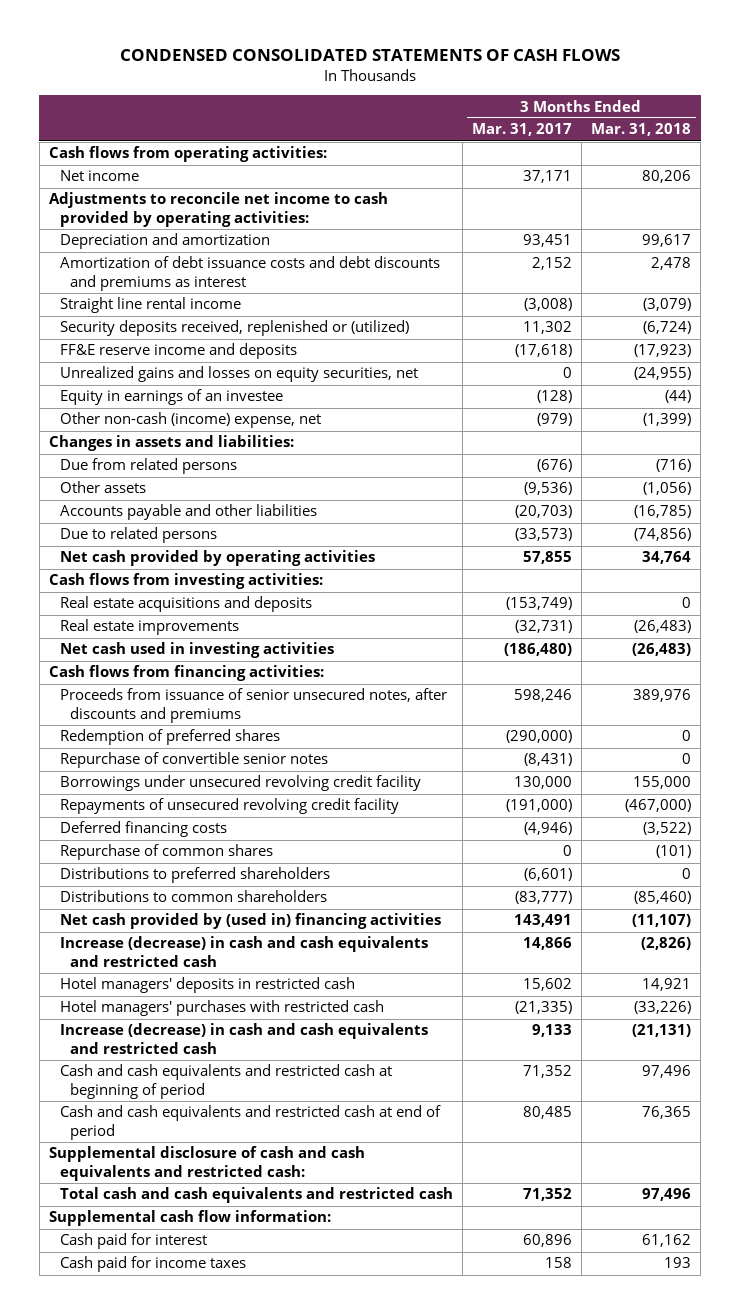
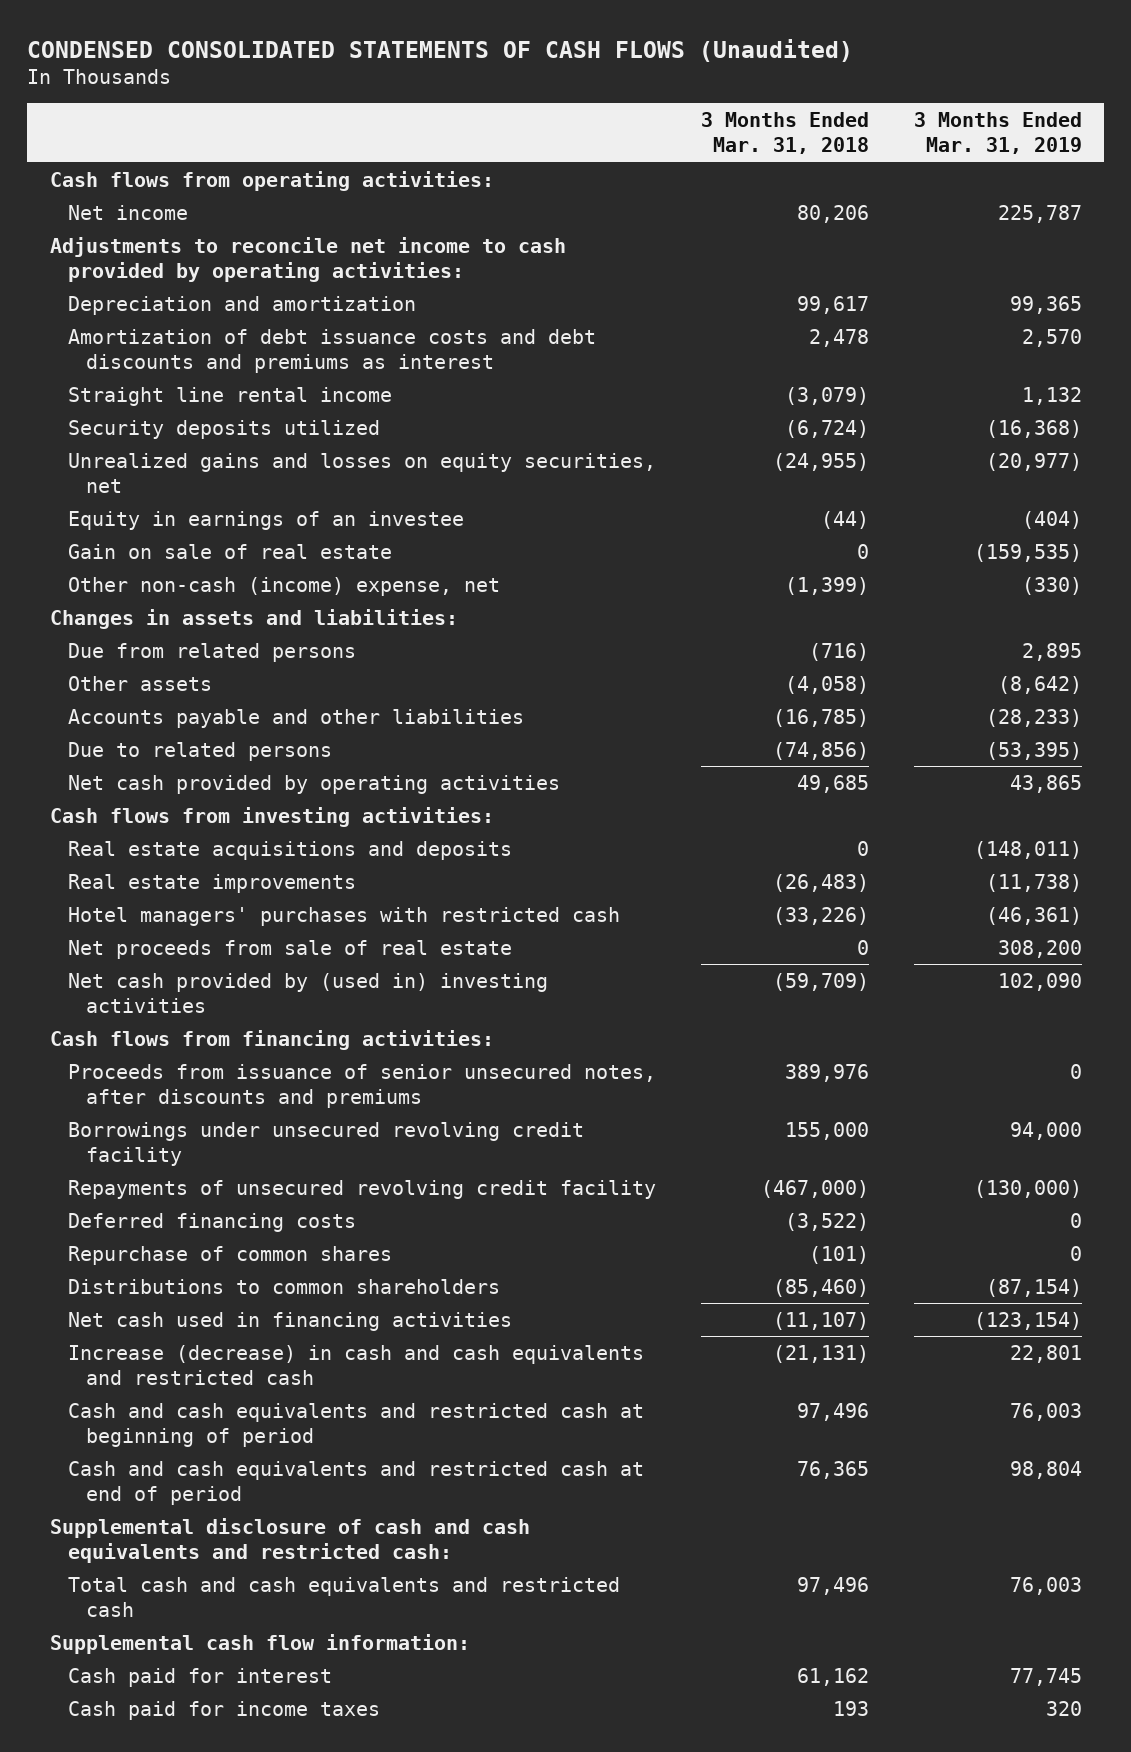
[119,49,620,62] CONDENSED CONSOLIDATED STATEMENTS OF CASH FLOWS -> [27,38,854,62] CONDENSED CONSOLIDATED STATEMENTS OF CASH FLOWS (Unaudited)
[471,123,572,137] Mar. 31, 2017 -> none
none -> [913,112,1082,155] 3 Months Ended Mar. 31, 2019
[59,343,297,360] FF&E reserve income and deposits -> none
[59,320,409,337] Security deposits received, replenished or (utilized) -> [68,419,381,439] Security deposits utilized
none -> [68,543,393,559] Gain on sale of real estate
[642,482,691,496] (1,056) -> [784,675,869,694] (4,058)
[641,551,691,565] 34,764 -> [796,774,869,793] 49,685
[59,1000,384,1017] Hotel managers' purchases with restricted cash -> [68,906,621,926] Hotel managers' purchases with restricted cash
none -> [68,939,513,959] Net proceeds from sale of real estate
[59,642,334,659] Net cash used in investing activities -> [68,972,549,1013] Net cash provided by (used in) investing activities
[631,643,691,657] (26,483) -> [772,972,869,991] (59,709)
[59,729,280,746] Redemption of preferred shares -> none
[59,752,328,769] Repurchase of convertible senior notes -> none
[59,867,330,884] Distributions to preferred shareholders -> none
[59,936,428,968] Increase (decrease) in cash and cash equivalents and restricted cash -> none
[59,977,355,994] Hotel managers' deposits in restricted cash -> none
[59,913,441,930] Net cash provided by (used in) financing activities -> [68,1311,513,1331] Net cash used in financing activities

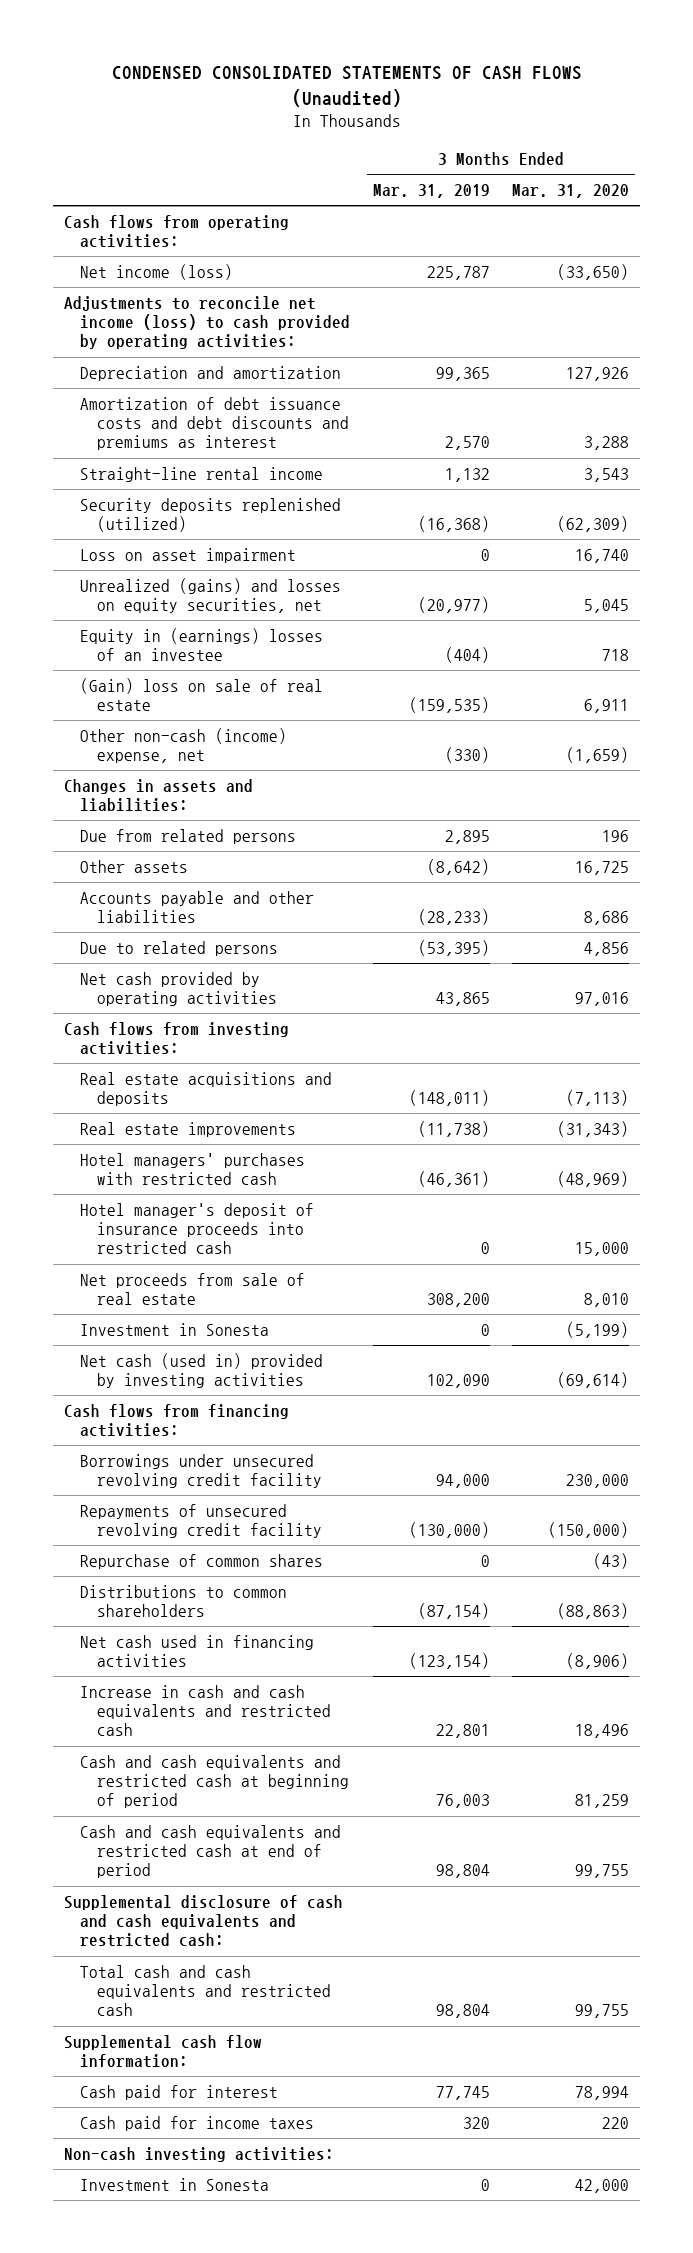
[700,112,869,155] 3 Months Ended Mar. 31, 2018 -> none
none -> [512,184,630,199] Mar. 31, 2020
[68,204,189,220] Net income -> [80,263,234,280] Net income (loss)
[49,236,566,282] Adjustments to reconcile net income to cash provided by operating activities: -> [64,295,351,350] Adjustments to reconcile net income (loss) to cash provided by operating activities:
[68,386,393,406] Straight line rental income -> [80,466,324,482] Straight-line rental income
[68,419,381,439] Security deposits utilized -> [80,497,342,533] Security deposits replenished (utilized)
none -> [80,547,297,563] Loss on asset impairment
[68,452,657,493] Unrealized gains and losses on equity securities, net -> [80,577,342,614] Unrealized (gains) and losses on equity securities, net
[68,510,465,530] Equity in earnings of an investee -> [80,627,324,662] Equity in (earnings) losses of an investee
[68,543,393,559] Gain on sale of real estate -> [80,677,324,712] (Gain) loss on sale of real estate
none -> [80,1202,315,1255] Hotel manager's deposit of insurance proceeds into restricted cash
none -> [80,1322,270,1336] Investment in Sonesta
[68,972,549,1013] Net cash provided by (used in) investing activities -> [80,1352,324,1389] Net cash (used in) provided by investing activities
[68,1063,657,1108] Proceeds from issuance of senior unsecured notes, after discounts and premiums -> none
[68,1212,357,1232] Deferred financing costs -> none
[68,1344,645,1385] Increase (decrease) in cash and cash equivalents and restricted cash -> [80,1684,331,1737] Increase in cash and cash equivalents and restricted cash
[1009,1576,1082,1595] 76,003 -> [435,2004,490,2019] 98,804
none -> [64,2146,335,2162] Non-cash investing activities:
none -> [80,2177,270,2191] Investment in Sonesta

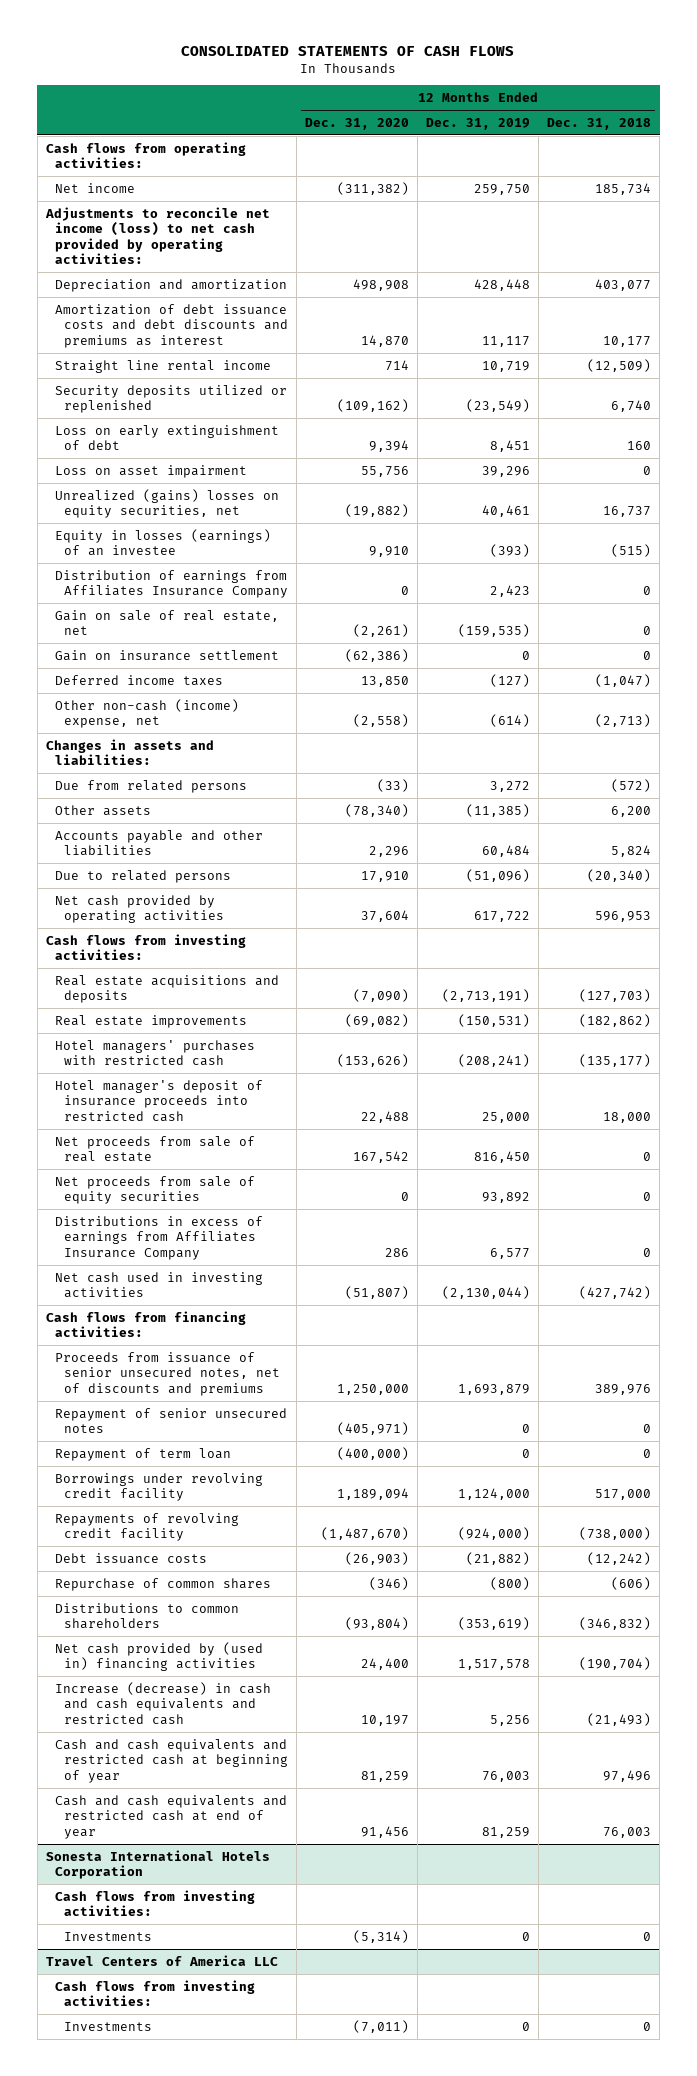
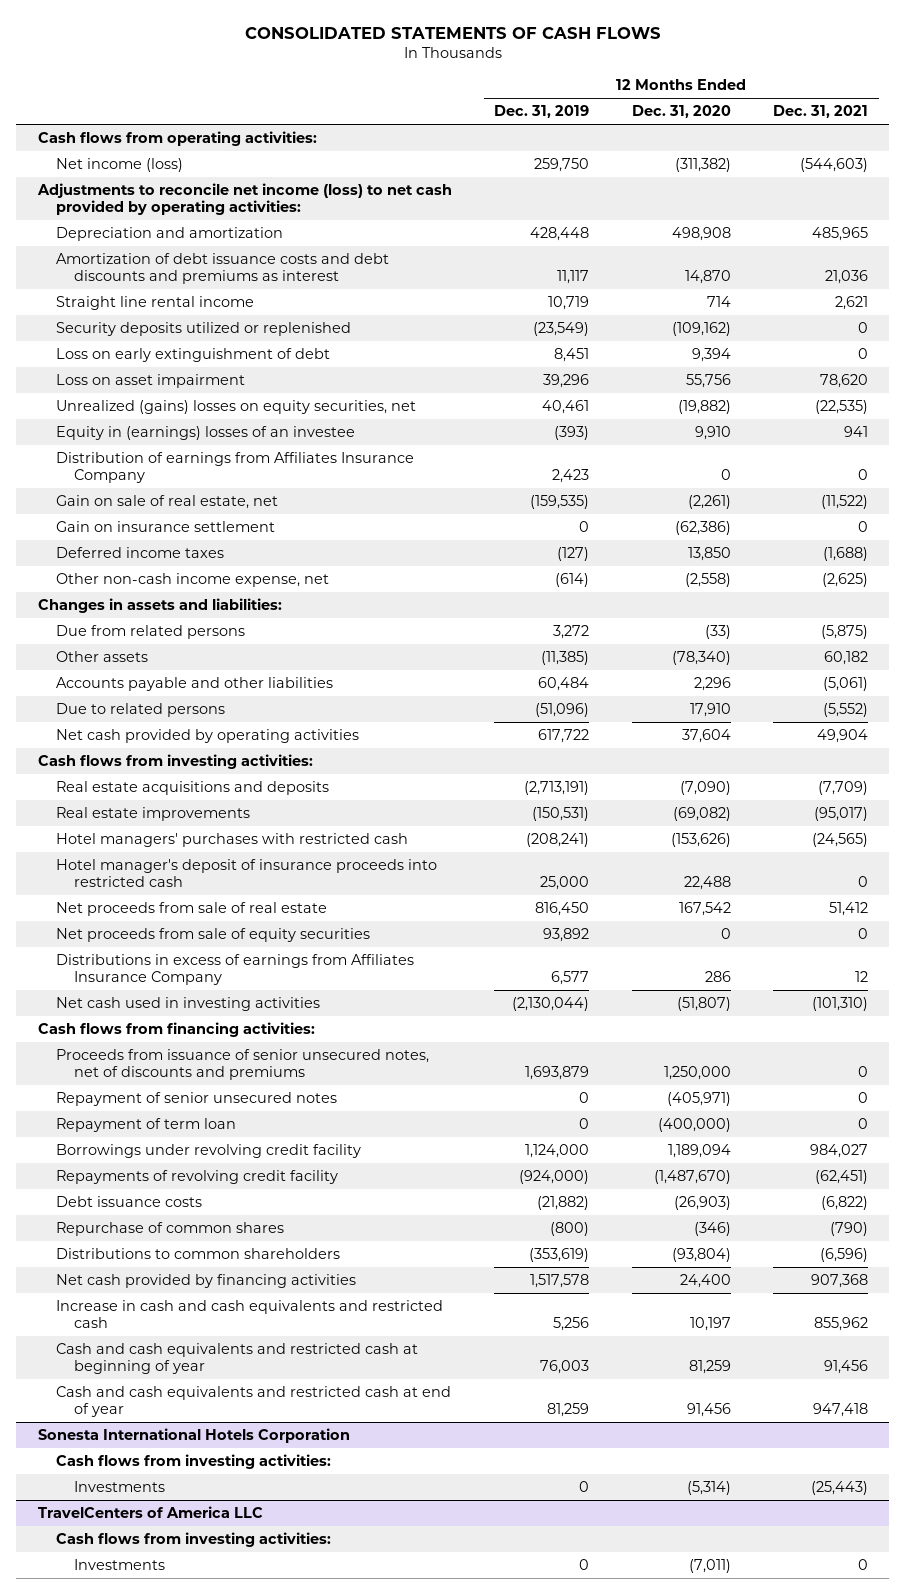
[547,117,652,130] Dec. 31, 2018 -> none
none -> [773,105,869,119] Dec. 31, 2021
[54,182,135,193] Net income -> [55,158,183,173] Net income (loss)
[54,528,271,557] Equity in losses (earnings) of an investee -> [55,426,355,441] Equity in (earnings) losses of an investee
[54,698,239,729] Other non-cash (income) expense, net -> [55,573,329,588] Other non-cash income expense, net
[54,1641,263,1672] Net cash provided by (used in) financing activities -> [55,1274,356,1289] Net cash provided by financing activities
[54,1681,271,1725] Increase (decrease) in cash and cash equivalents and restricted cash -> [55,1300,443,1329] Increase in cash and cash equivalents and restricted cash
[45,1954,278,1966] Travel Centers of America LLC -> [37,1506,263,1519] TravelCenters of America LLC

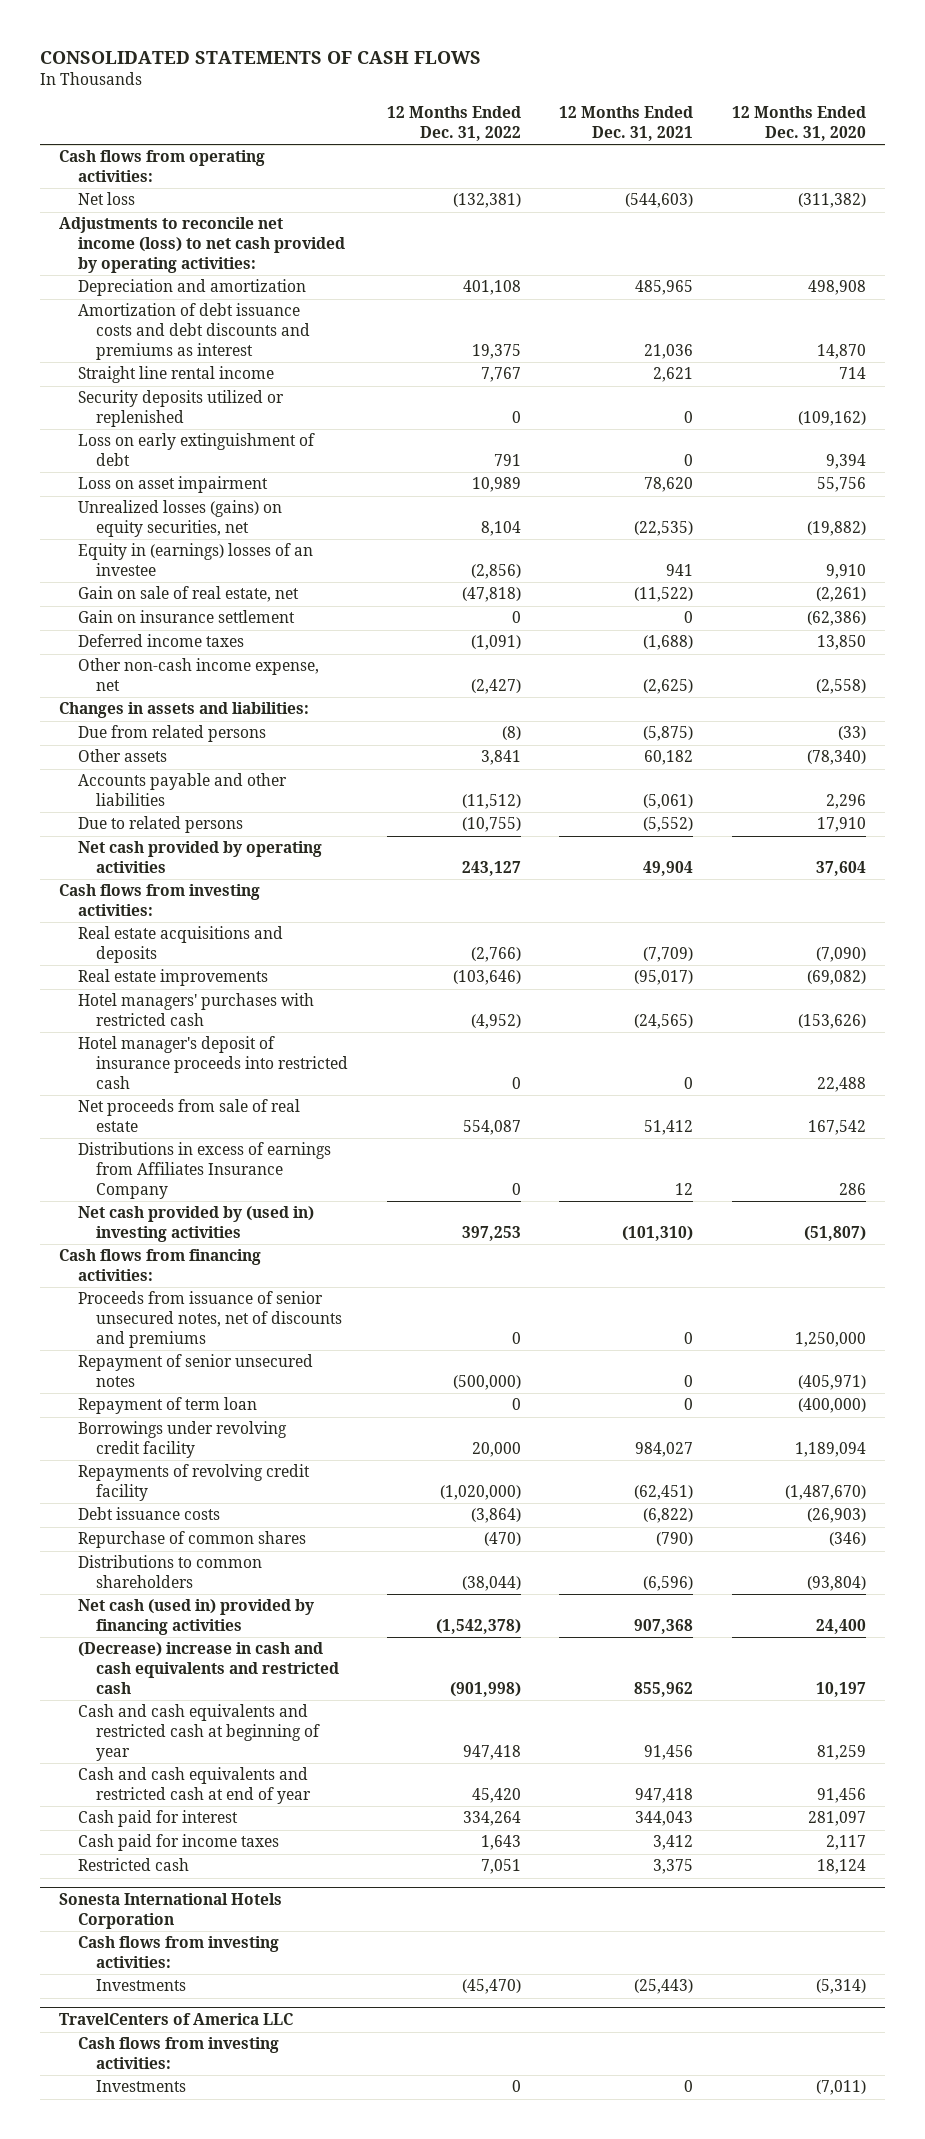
[494,105,590,119] Dec. 31, 2019 -> none
none -> [386,106,521,142] 12 Months Ended Dec. 31, 2022
[55,158,183,173] Net income (loss) -> [77,192,135,206] Net loss
[55,400,416,415] Unrealized (gains) losses on equity securities, net -> [77,500,282,538] Unrealized losses (gains) on equity securities, net
[55,452,414,484] Distribution of earnings from Affiliates Insurance Company -> none
[55,928,370,943] Net proceeds from sale of equity securities -> none
[55,997,320,1012] Net cash used in investing activities -> [77,1206,314,1243] Net cash provided by (used in) investing activities
[55,1274,356,1289] Net cash provided by financing activities -> [77,1599,314,1636] Net cash (used in) provided by financing activities
[55,1300,443,1329] Increase in cash and cash equivalents and restricted cash -> [77,1642,340,1695] (Decrease) increase in cash and cash equivalents and restricted cash
none -> [77,1810,238,1828] Cash paid for interest
none -> [77,1834,279,1852] Cash paid for income taxes
none -> [77,1858,189,1872] Restricted cash

